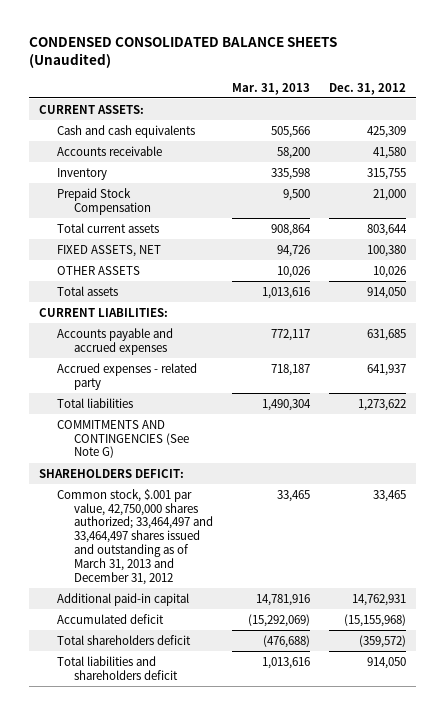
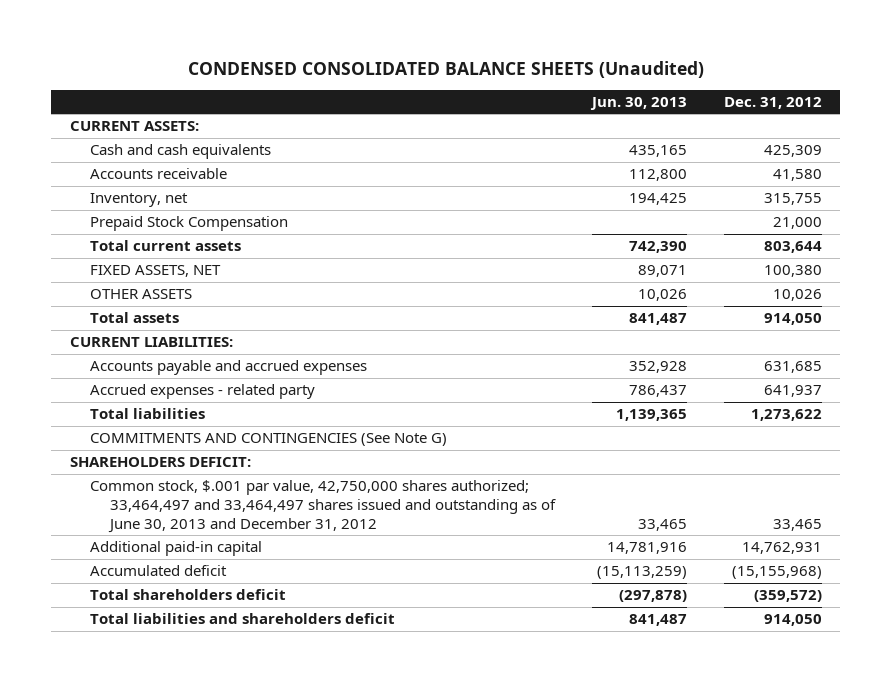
[232,82,311,95] Mar. 31, 2013 -> none
none -> [590,96,688,110] Jun. 30, 2013
[56,167,107,180] Inventory -> [89,193,188,208] Inventory, net
[56,488,214,585] Common stock, $.001 par value, 42,750,000 shares authorized; 33,464,497 and 33,464,497 shares issued and outstanding as of March 31, 2013 and December 31, 2012 -> [89,480,557,533] Common stock, $.001 par value, 42,750,000 shares authorized; 33,464,497 and 33,464,497 shares issued and outstanding as of June 30, 2013 and December 31, 2012

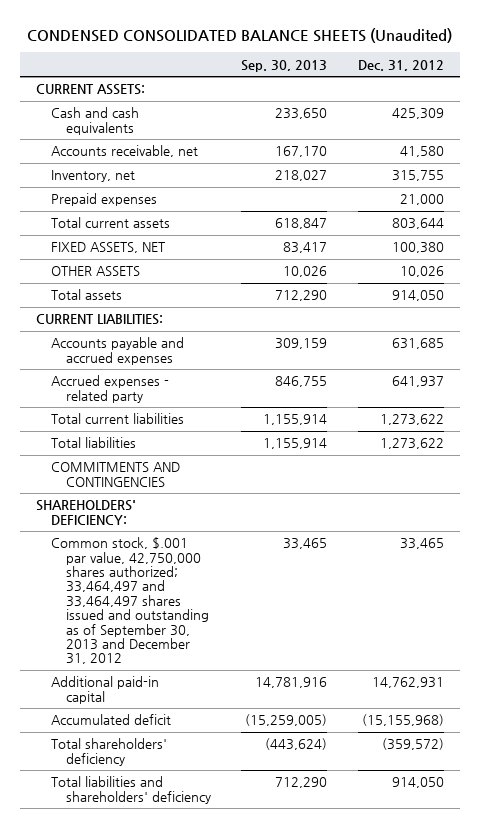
[590,96,688,110] Jun. 30, 2013 -> none
none -> [241,59,328,72] Sep. 30, 2013
[89,168,227,180] Accounts receivable -> [50,145,198,158] Accounts receivable, net
[89,216,288,232] Prepaid Stock Compensation -> [50,193,157,207] Prepaid expenses
none -> [50,413,184,425] Total current liabilities
[89,433,447,447] COMMITMENTS AND CONTINGENCIES (See Note G) -> [50,462,180,487] COMMITMENTS AND CONTINGENCIES
[69,457,251,468] SHAREHOLDERS DEFICIT: -> [35,500,136,525] SHAREHOLDERS' DEFICIENCY:
[89,480,557,533] Common stock, $.001 par value, 42,750,000 shares authorized; 33,464,497 and 33,464,497 shares issued and outstanding as of June 30, 2013 and December 31, 2012 -> [50,537,209,665] Common stock, $.001 par value, 42,750,000 shares authorized; 33,464,497 and 33,464,497 shares issued and outstanding as of September 30, 2013 and December 31, 2012
[89,589,286,601] Total shareholders deficit -> [50,738,167,766] Total shareholders' deficiency
[89,613,395,625] Total liabilities and shareholders deficit -> [50,776,211,804] Total liabilities and shareholders' deficiency

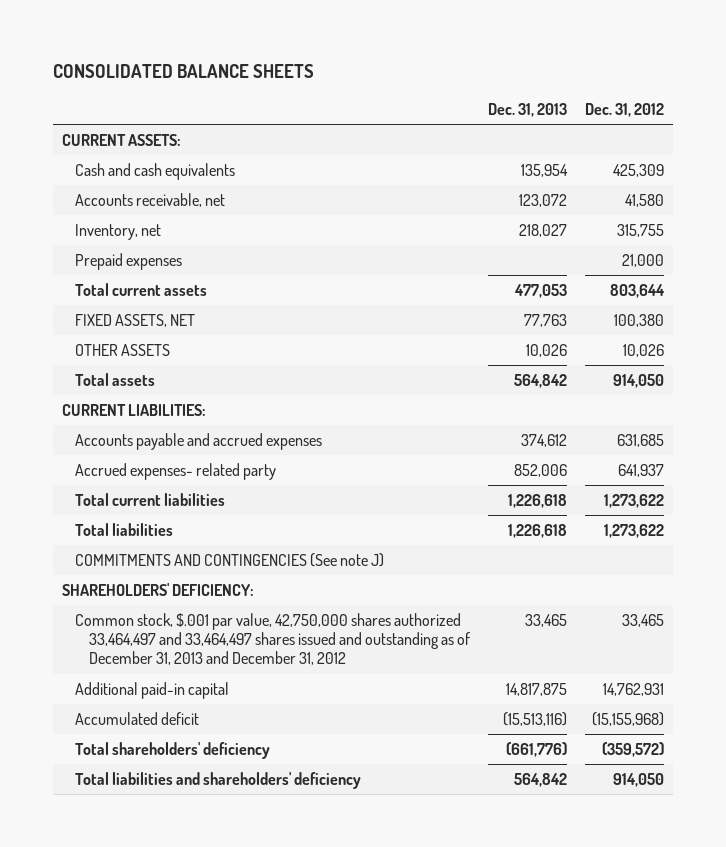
[26,27,452,43] CONDENSED CONSOLIDATED BALANCE SHEETS (Unaudited) -> [52,63,314,78] CONSOLIDATED BALANCE SHEETS
[241,59,328,72] Sep. 30, 2013 -> none
none -> [487,103,567,118] Dec. 31, 2013
[50,375,169,403] Accrued expenses - related party -> [75,463,277,481] Accrued expenses- related party
[50,462,180,487] COMMITMENTS AND CONTINGENCIES -> [75,553,385,568] COMMITMENTS AND CONTINGENCIES (See note J)
[50,537,209,665] Common stock, $.001 par value, 42,750,000 shares authorized; 33,464,497 and 33,464,497 shares issued and outstanding as of September 30, 2013 and December 31, 2012 -> [75,613,470,666] Common stock, $.001 par value, 42,750,000 shares authorized 33,464,497 and 33,464,497 shares issued and outstanding as of December 31, 2013 and December 31, 2012

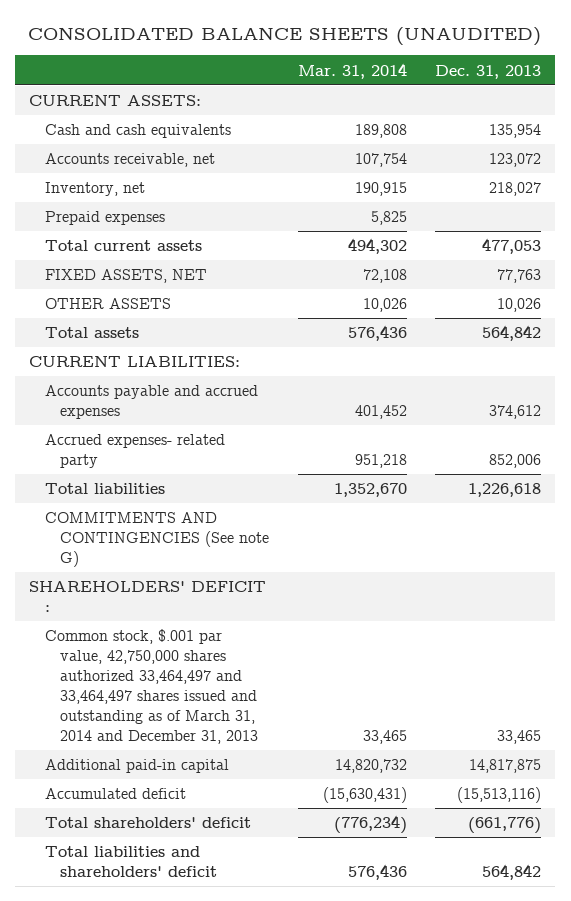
[52,63,314,78] CONSOLIDATED BALANCE SHEETS -> [28,26,542,46] CONSOLIDATED BALANCE SHEETS (UNAUDITED)
[585,103,665,118] Dec. 31, 2012 -> none
none -> [297,62,407,79] Mar. 31, 2014
[75,493,226,507] Total current liabilities -> none
[75,553,385,568] COMMITMENTS AND CONTINGENCIES (See note J) -> [44,512,270,568] COMMITMENTS AND CONTINGENCIES (See note G)
[61,583,254,597] SHAREHOLDERS' DEFICIENCY: -> [29,581,267,613] SHAREHOLDERS' DEFICIT :
[75,613,470,666] Common stock, $.001 par value, 42,750,000 shares authorized 33,464,497 and 33,464,497 shares issued and outstanding as of December 31, 2013 and December 31, 2012 -> [44,629,259,744] Common stock, $.001 par value, 42,750,000 shares authorized 33,464,497 and 33,464,497 shares issued and outstanding as of March 31, 2014 and December 31, 2013
[75,742,271,760] Total shareholders' deficiency -> [44,817,251,829] Total shareholders' deficit
[75,772,362,790] Total liabilities and shareholders' deficiency -> [44,846,218,878] Total liabilities and shareholders' deficit

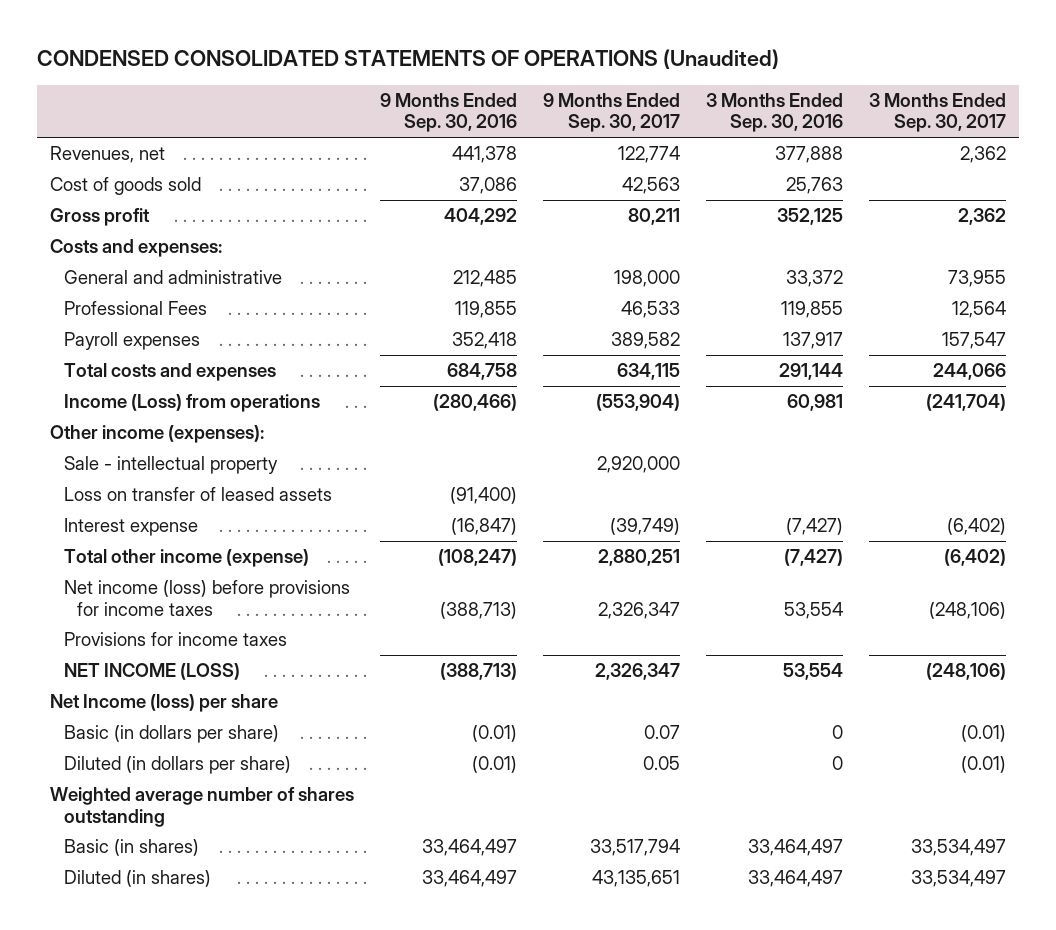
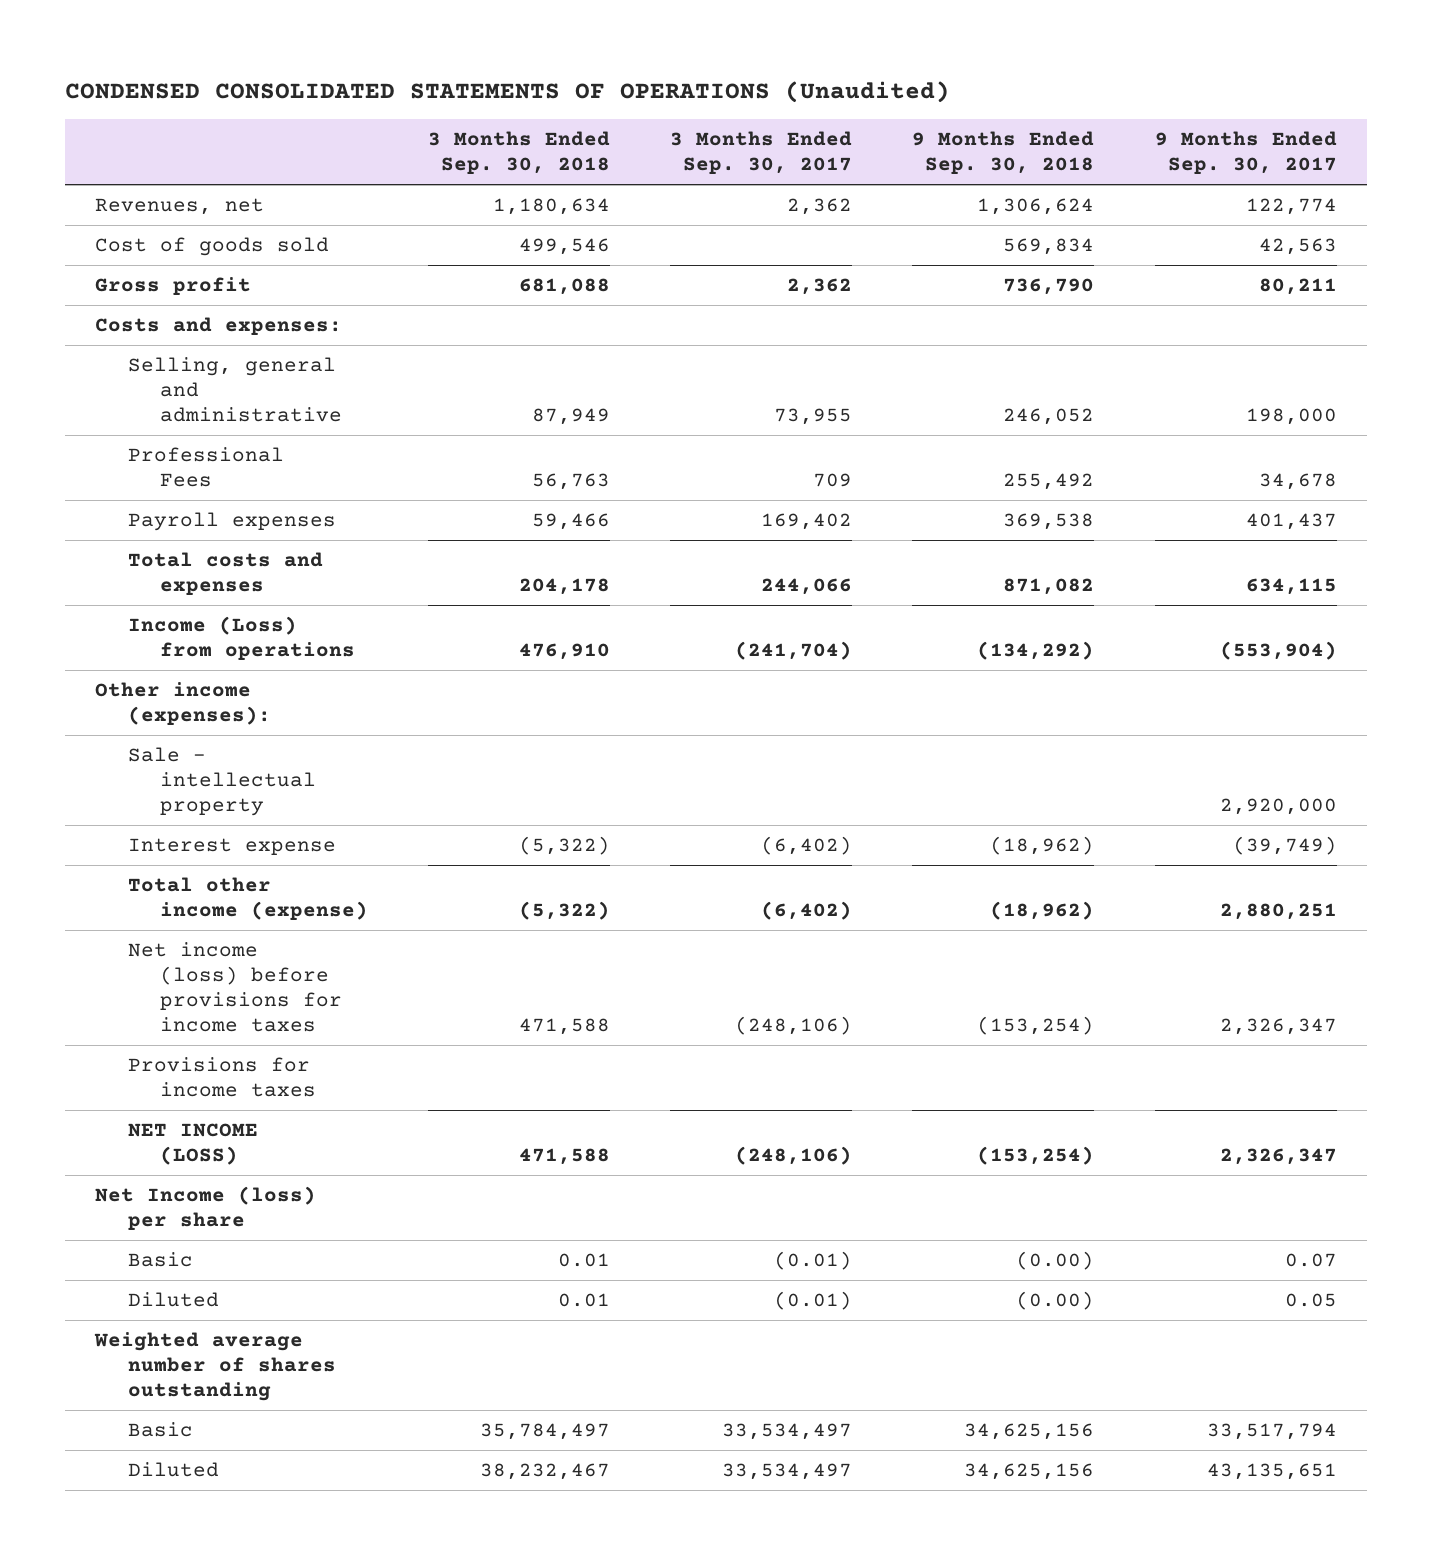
[380,92,518,133] 9 Months Ended Sep. 30, 2016 -> none
[705,92,843,133] 3 Months Ended Sep. 30, 2016 -> none
none -> [428,131,611,175] 3 Months Ended Sep. 30, 2018
none -> [912,131,1095,175] 9 Months Ended Sep. 30, 2018
[63,270,282,285] General and administrative -> [127,356,343,423] Selling, general and administrative
[620,301,680,319] 46,533 -> [1258,473,1337,491] 34,678
[951,301,1006,319] 12,564 -> [813,473,853,488] 709
[610,332,680,350] 389,582 -> [1245,512,1337,530] 401,437
[941,332,1006,350] 157,547 -> [761,512,853,530] 169,402
[63,487,332,502] Loss on transfer of leased assets -> none
[63,725,279,744] Basic (in dollars per share) -> [127,1251,193,1267] Basic
[63,756,291,775] Diluted (in dollars per share) -> [127,1291,219,1307] Diluted
[63,839,199,857] Basic (in shares) -> [127,1421,193,1437] Basic
[63,870,211,888] Diluted (in shares) -> [127,1461,219,1477] Diluted

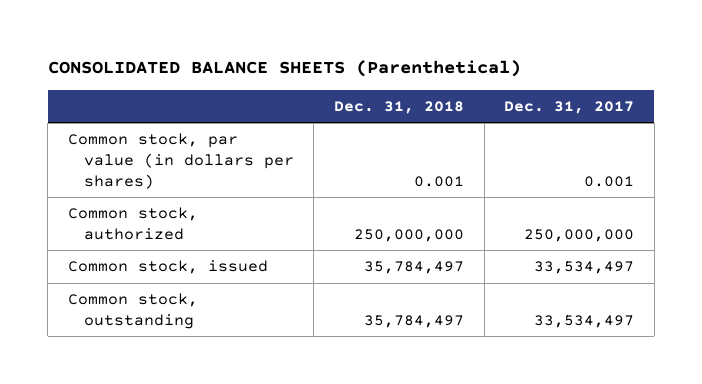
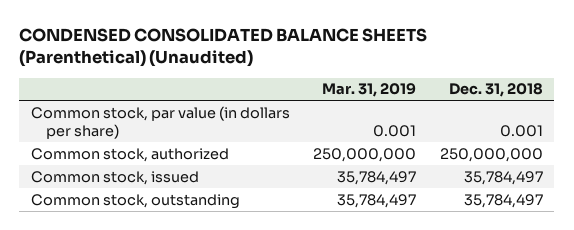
[47,60,521,78] CONSOLIDATED BALANCE SHEETS (Parenthetical) -> [19,28,428,68] CONDENSED CONSOLIDATED BALANCE SHEETS (Parenthetical) (Unaudited)
[504,100,635,114] Dec. 31, 2017 -> none
none -> [322,83,417,98] Mar. 31, 2019
[67,133,294,189] Common stock, par value (in dollars per shares) -> [30,105,290,139] Common stock, par value (in dollars per share)

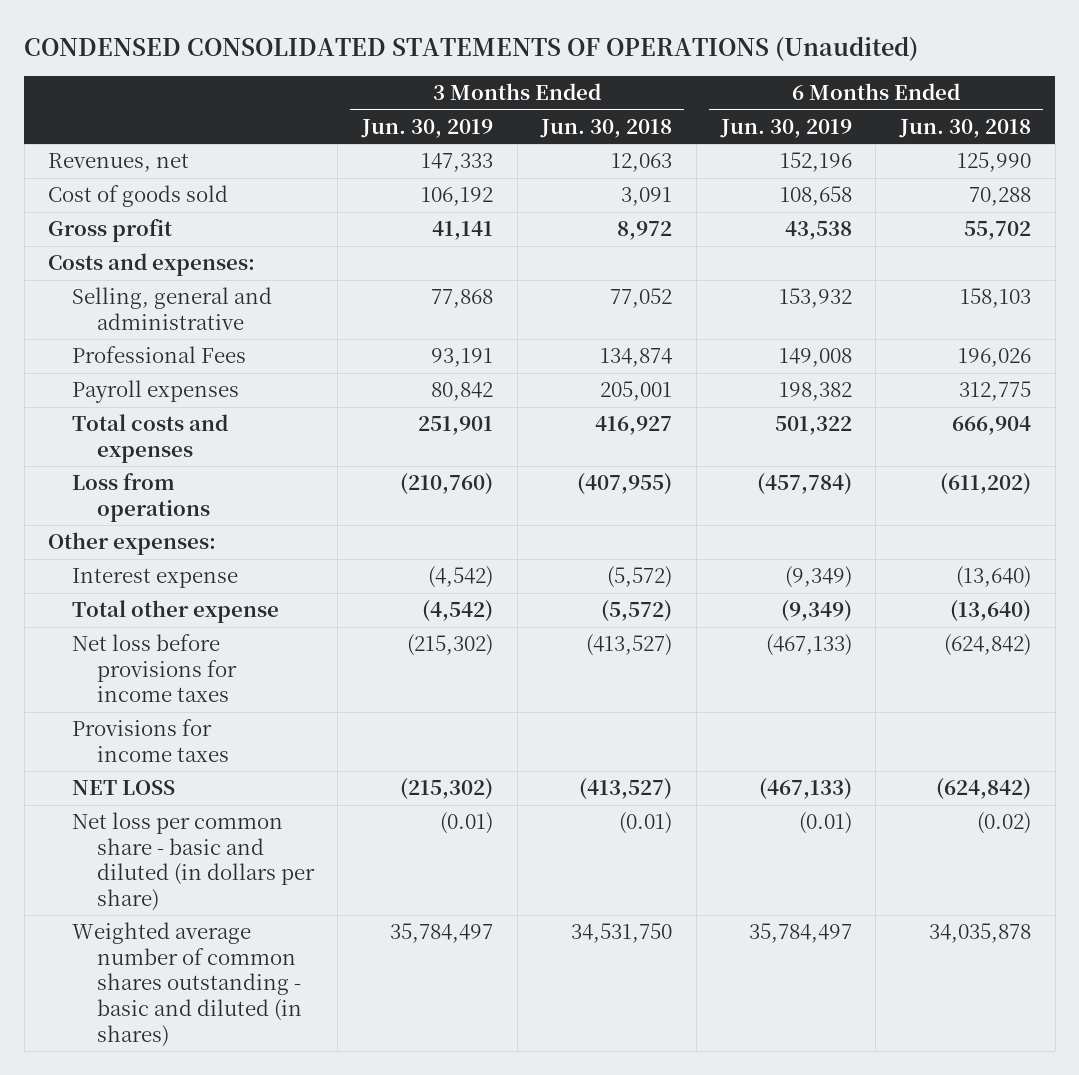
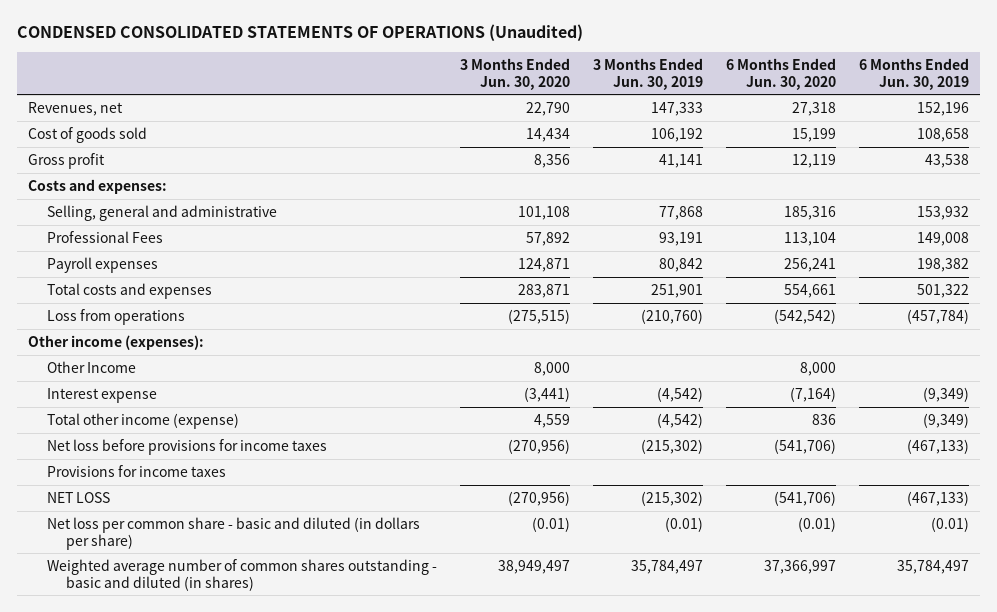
[540,118,673,138] Jun. 30, 2018 -> none
[899,118,1032,138] Jun. 30, 2018 -> none
none -> [459,57,570,90] 3 Months Ended Jun. 30, 2020
none -> [725,57,836,90] 6 Months Ended Jun. 30, 2020
[48,532,217,556] Other expenses: -> [28,334,205,350] Other income (expenses):
none -> [47,360,137,373] Other Income
[72,600,280,624] Total other expense -> [47,412,240,429] Total other income (expense)

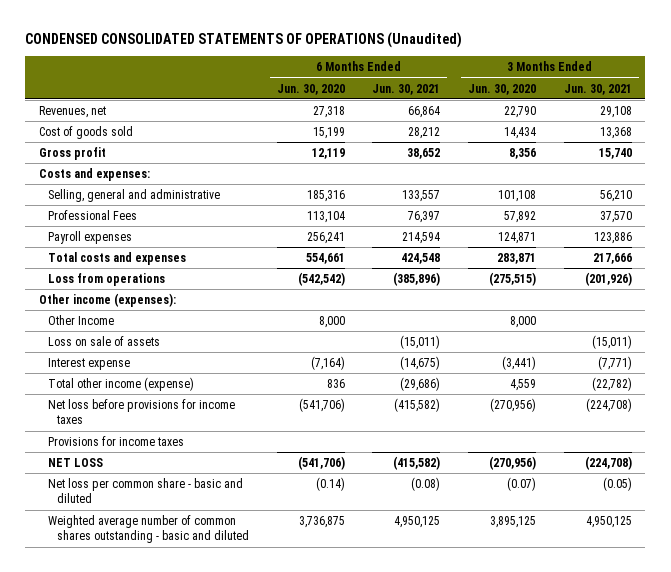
[592,57,703,90] 3 Months Ended Jun. 30, 2019 -> none
[858,57,969,90] 6 Months Ended Jun. 30, 2019 -> none
none -> [372,83,441,95] Jun. 30, 2021
none -> [563,83,632,95] Jun. 30, 2021
none -> [48,335,161,346] Loss on sale of assets
[47,516,421,550] Net loss per common share - basic and diluted (in dollars per share) -> [48,477,244,504] Net loss per common share - basic and diluted
[531,516,570,532] (0.01) -> [506,476,536,491] (0.07)
[797,516,836,532] (0.01) -> [315,476,345,491] (0.14)
[47,558,438,591] Weighted average number of common shares outstanding - basic and diluted (in shares) -> [48,514,250,544] Weighted average number of common shares outstanding - basic and diluted
[497,559,570,574] 38,949,497 -> [489,515,536,528] 3,895,125
[763,559,836,574] 37,366,997 -> [298,515,345,528] 3,736,875

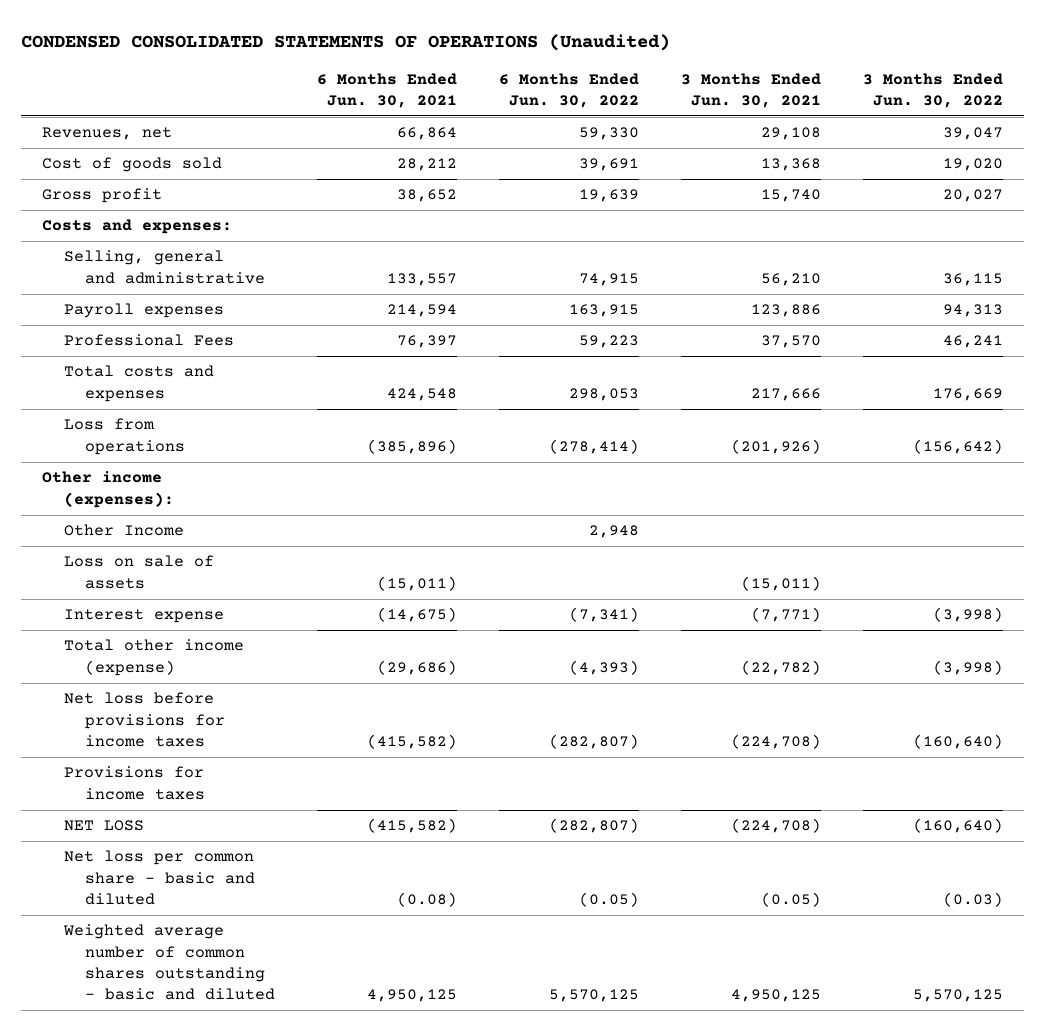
[276,83,345,95] Jun. 30, 2020 -> none
[467,83,536,95] Jun. 30, 2020 -> none
none -> [499,72,640,109] 6 Months Ended Jun. 30, 2022
none -> [863,72,1004,109] 3 Months Ended Jun. 30, 2022
[48,209,138,220] Professional Fees -> [63,334,234,347] Professional Fees

